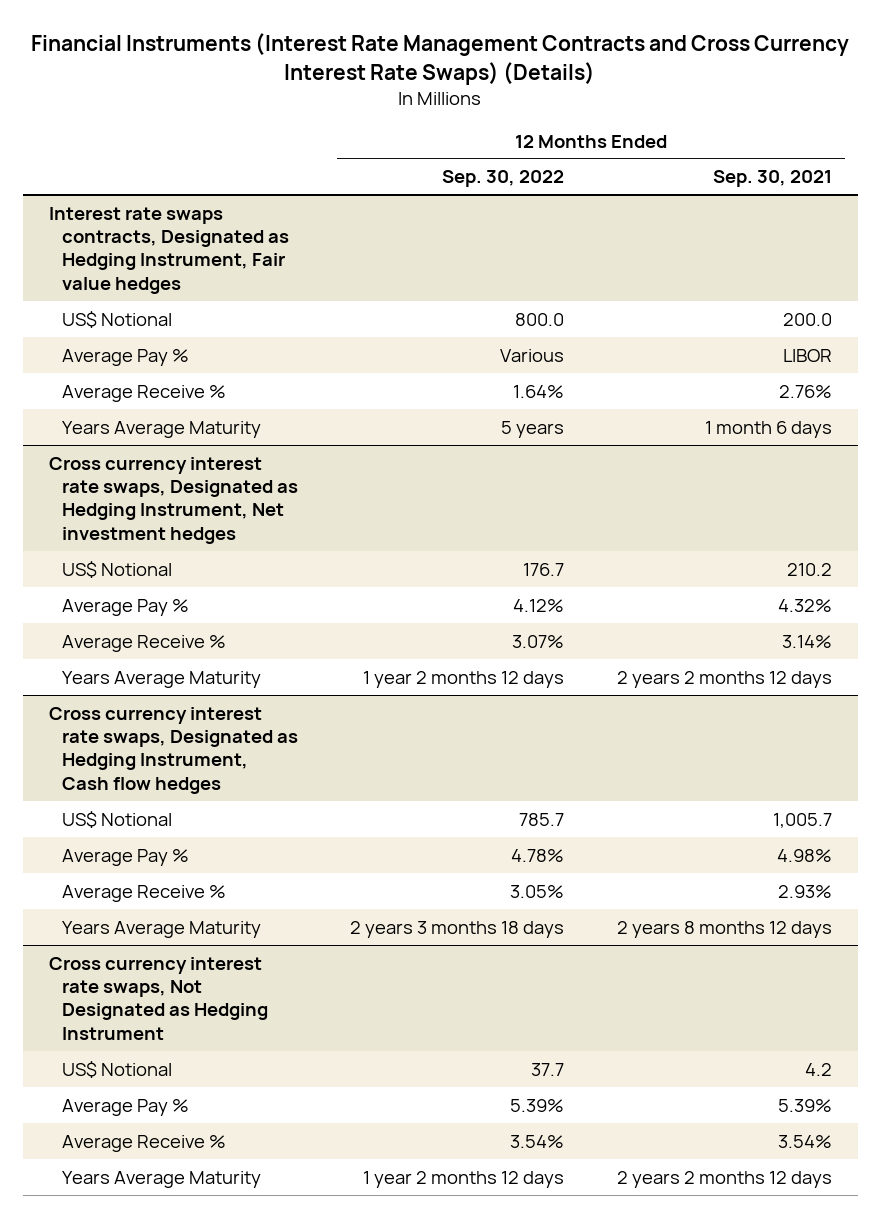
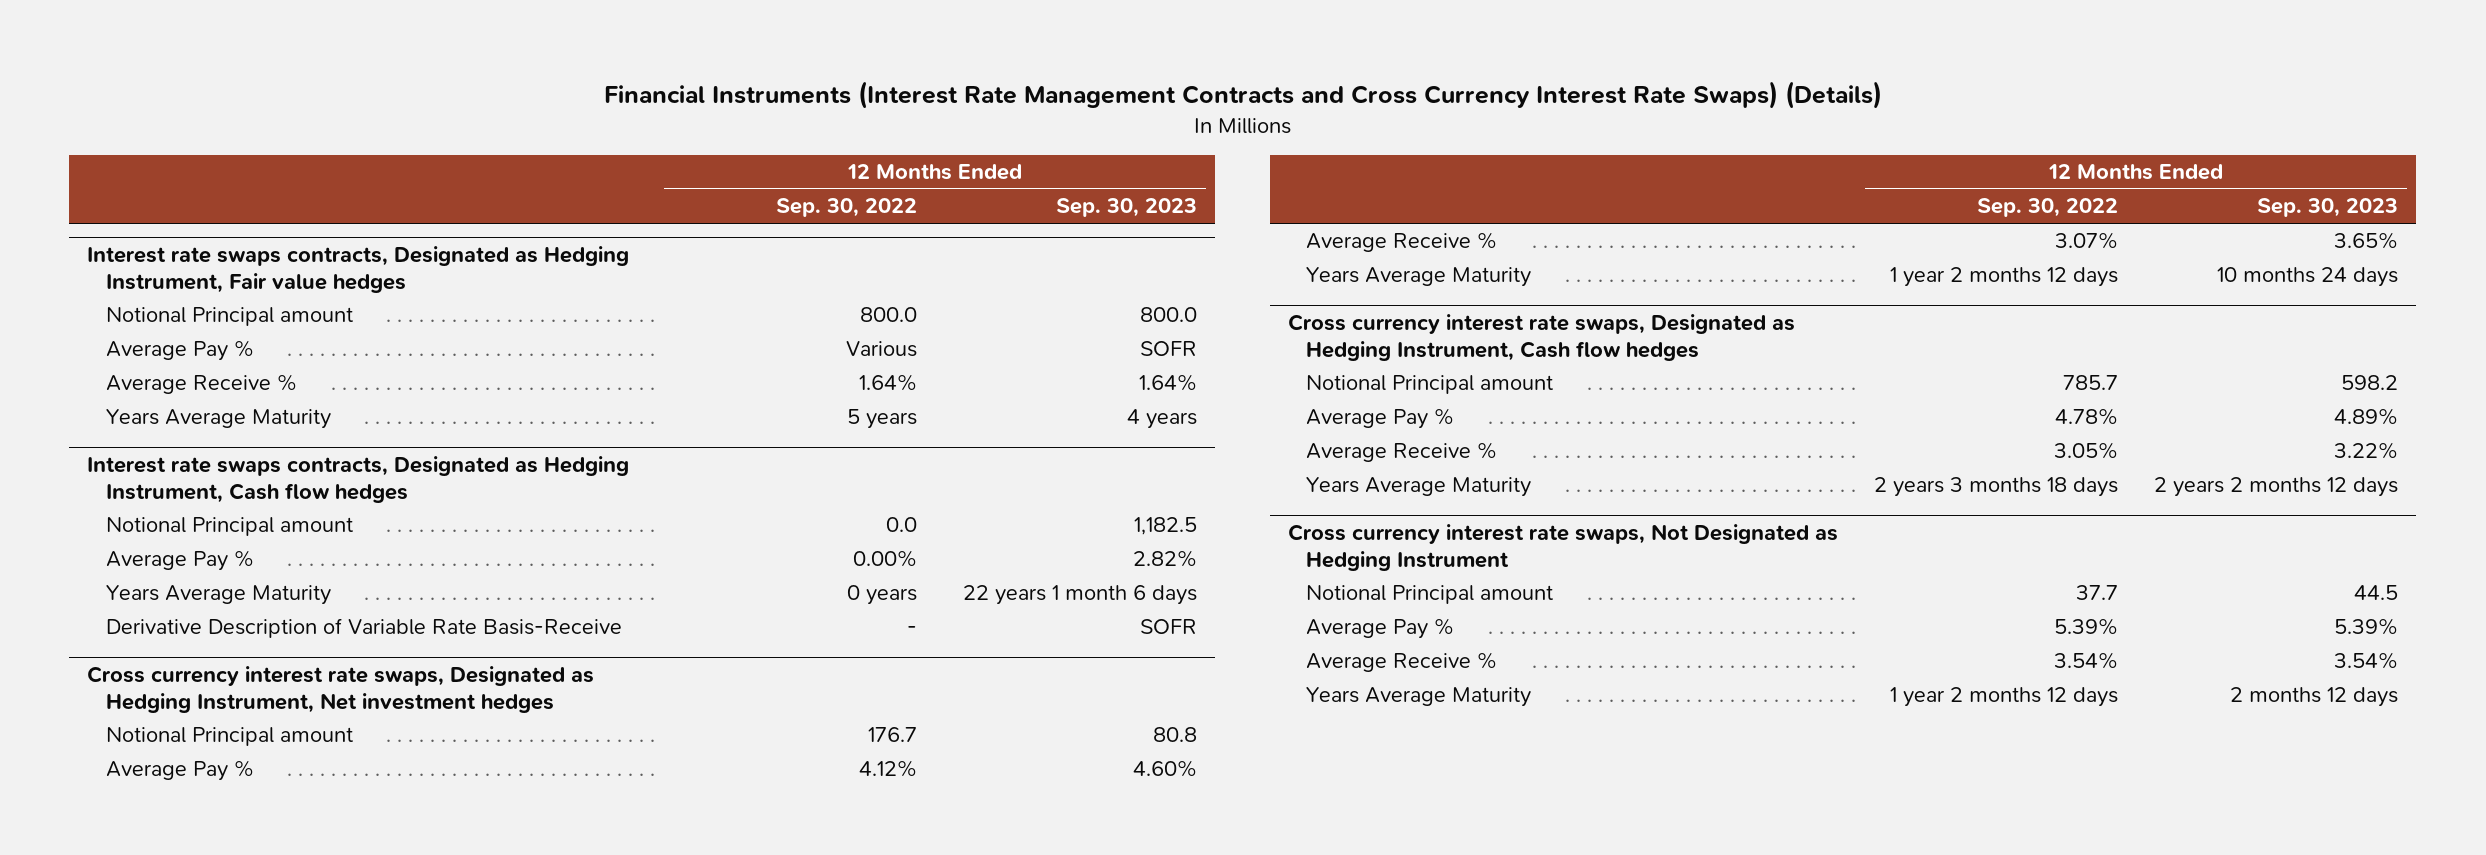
[712,170,832,188] Sep. 30, 2021 -> none
none -> [1056,198,1198,218] Sep. 30, 2023
[62,310,173,328] US$ Notional -> [105,307,353,327] Notional Principal amount
none -> [87,455,630,503] Interest rate swaps contracts, Designated as Hedging Instrument, Cash flow hedges
none -> [105,517,353,537] Notional Principal amount
none -> [105,550,254,572] Average Pay %
none -> [105,585,331,606] Years Average Maturity
none -> [105,618,622,639] Derivative Description of Variable Rate Basis-Receive
[62,560,173,578] US$ Notional -> [105,727,353,747] Notional Principal amount
[62,810,173,828] US$ Notional -> [1306,375,1554,395] Notional Principal amount
[62,1060,173,1078] US$ Notional -> [1306,585,1554,605] Notional Principal amount

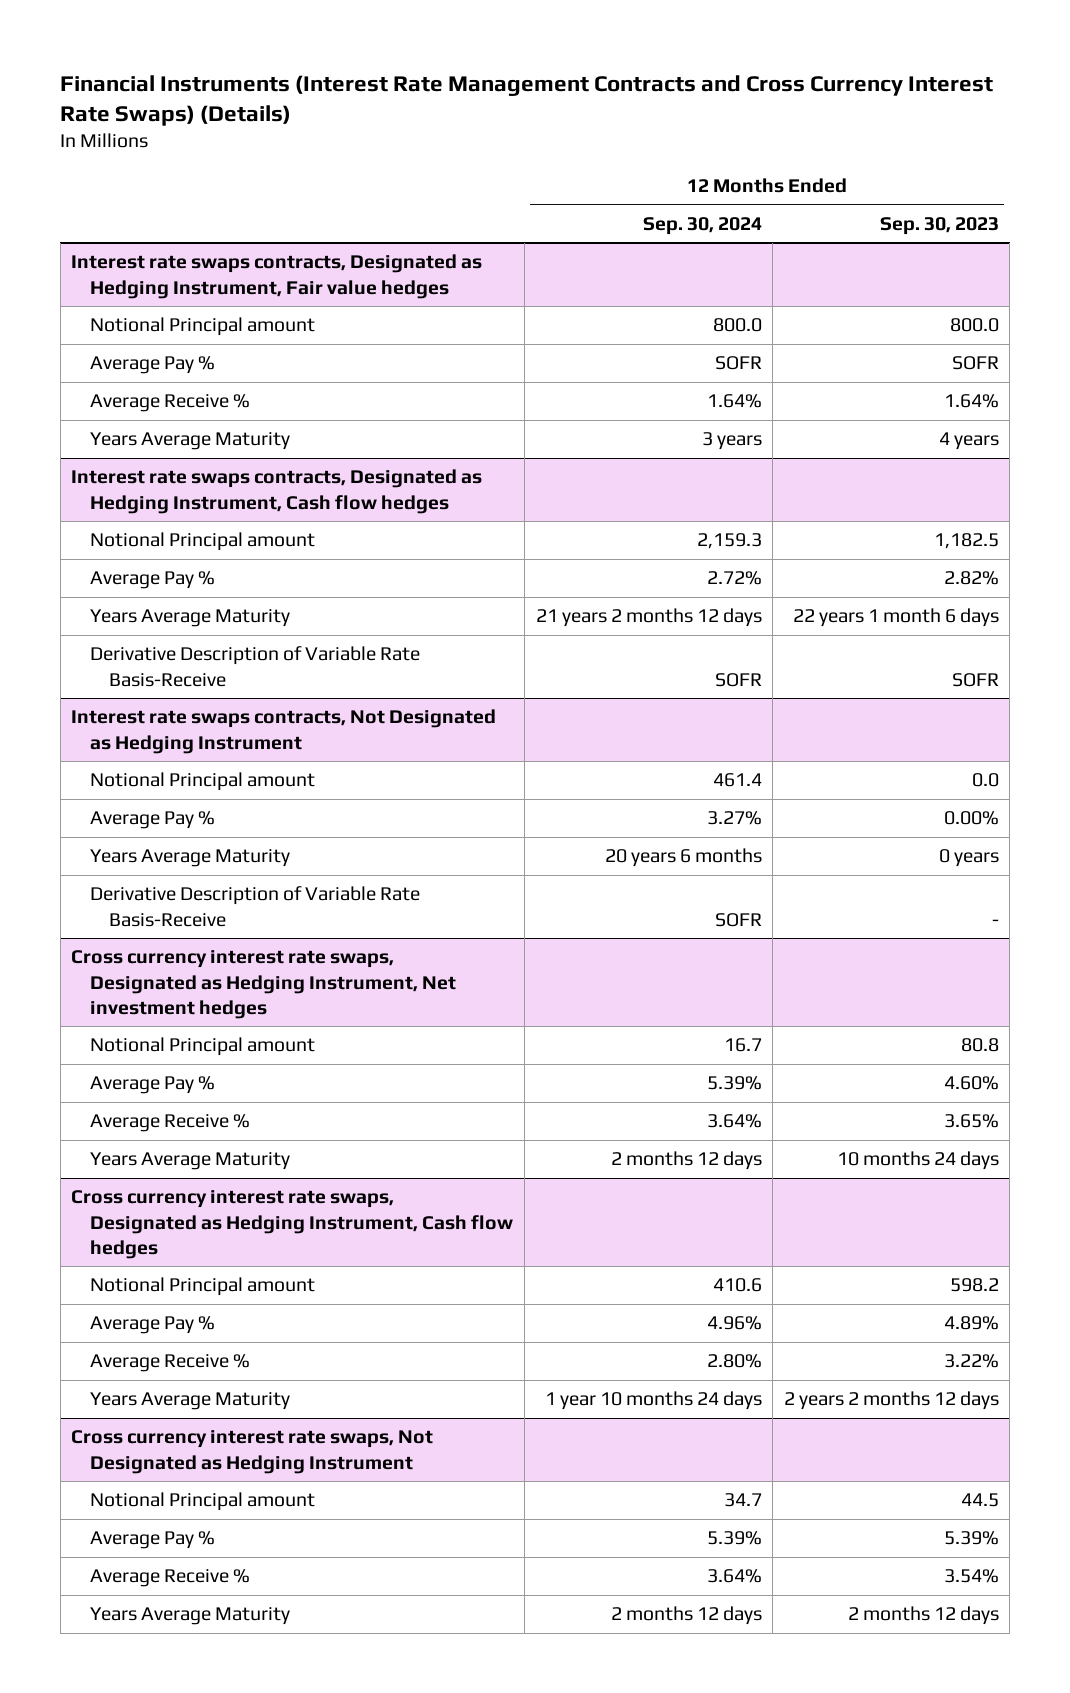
[776,198,918,218] Sep. 30, 2022 -> none
none -> [642,216,762,235] Sep. 30, 2024
none -> [71,709,497,754] Interest rate swaps contracts, Not Designated as Hedging Instrument
none -> [90,772,316,792] Notional Principal amount
none -> [90,811,216,830] Average Pay %
none -> [90,849,291,868] Years Average Maturity
none -> [90,886,421,927] Derivative Description of Variable Rate Basis-Receive

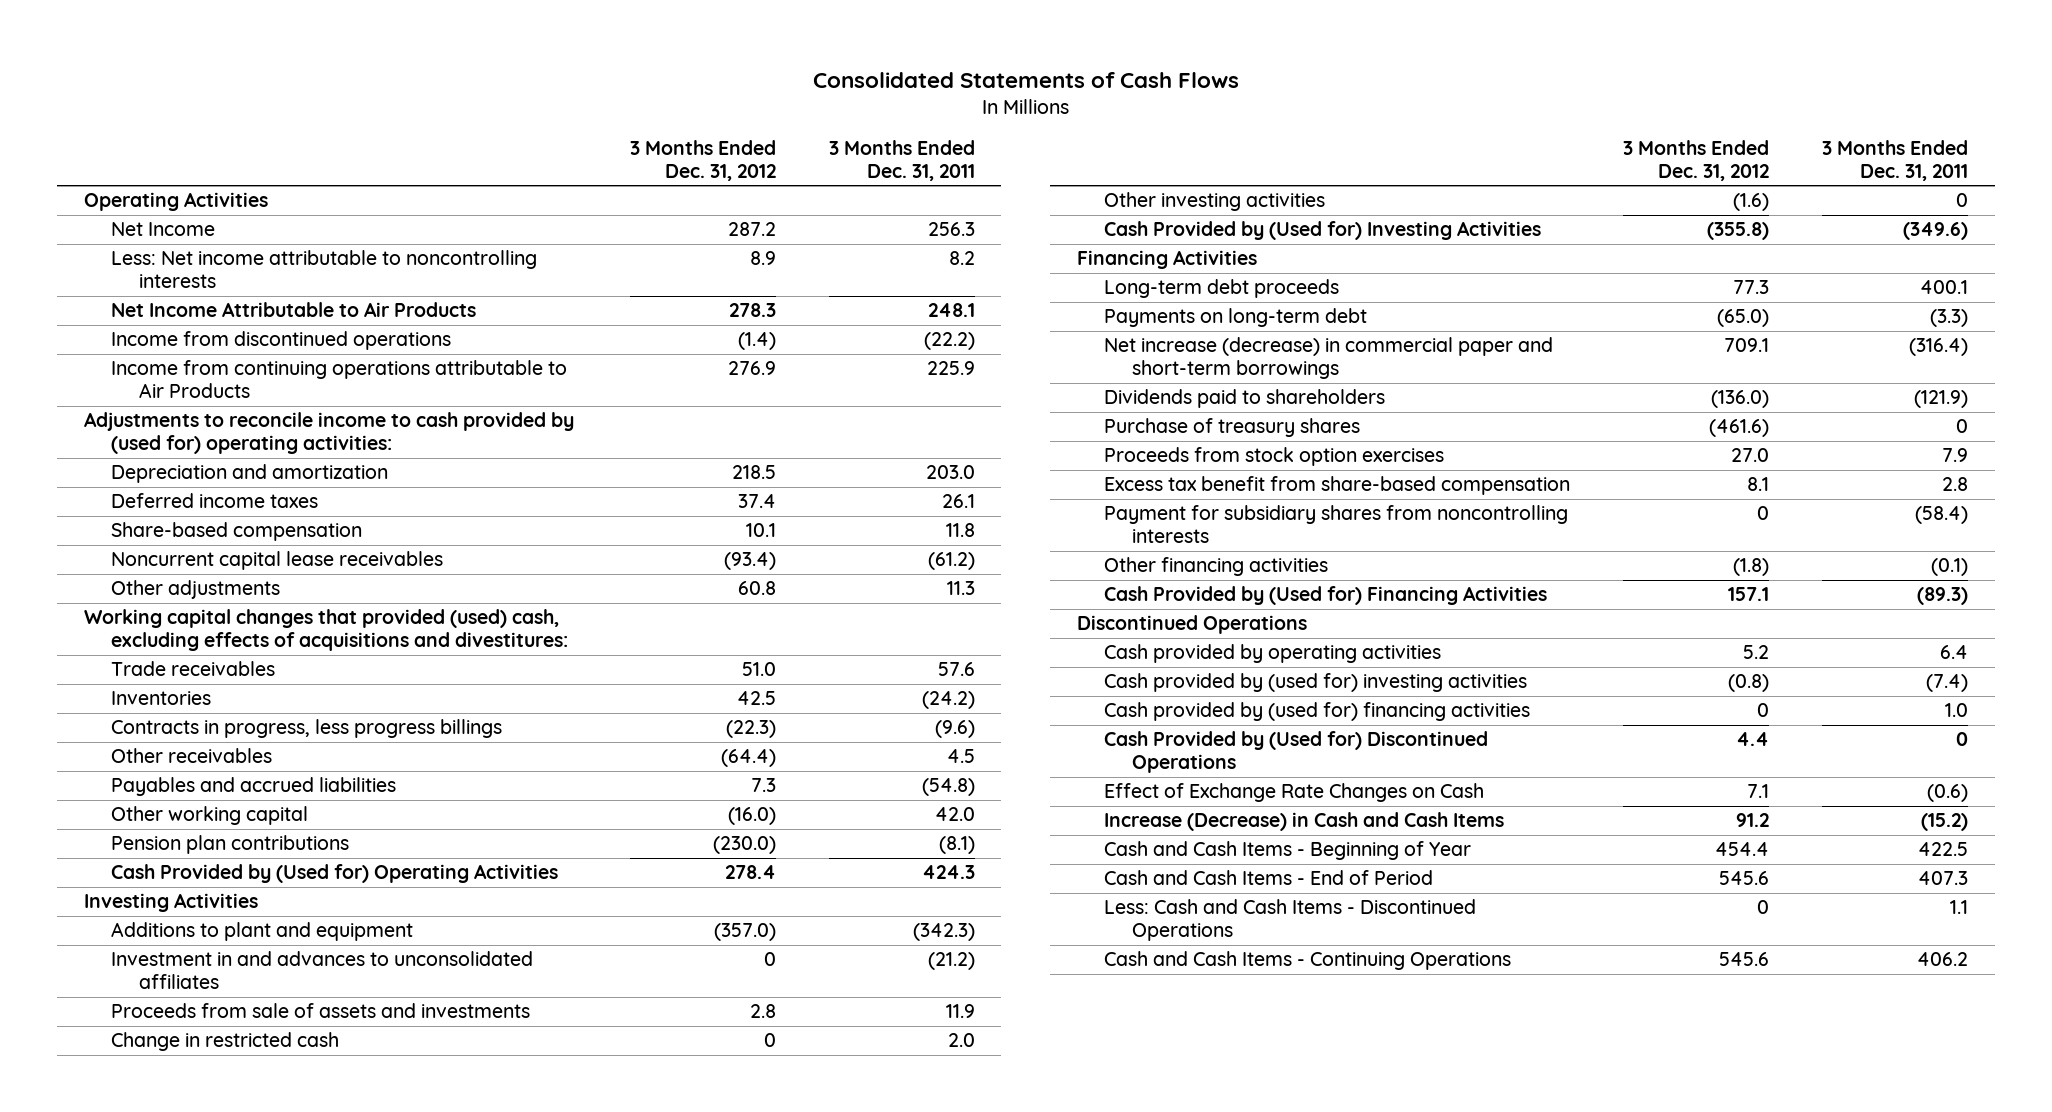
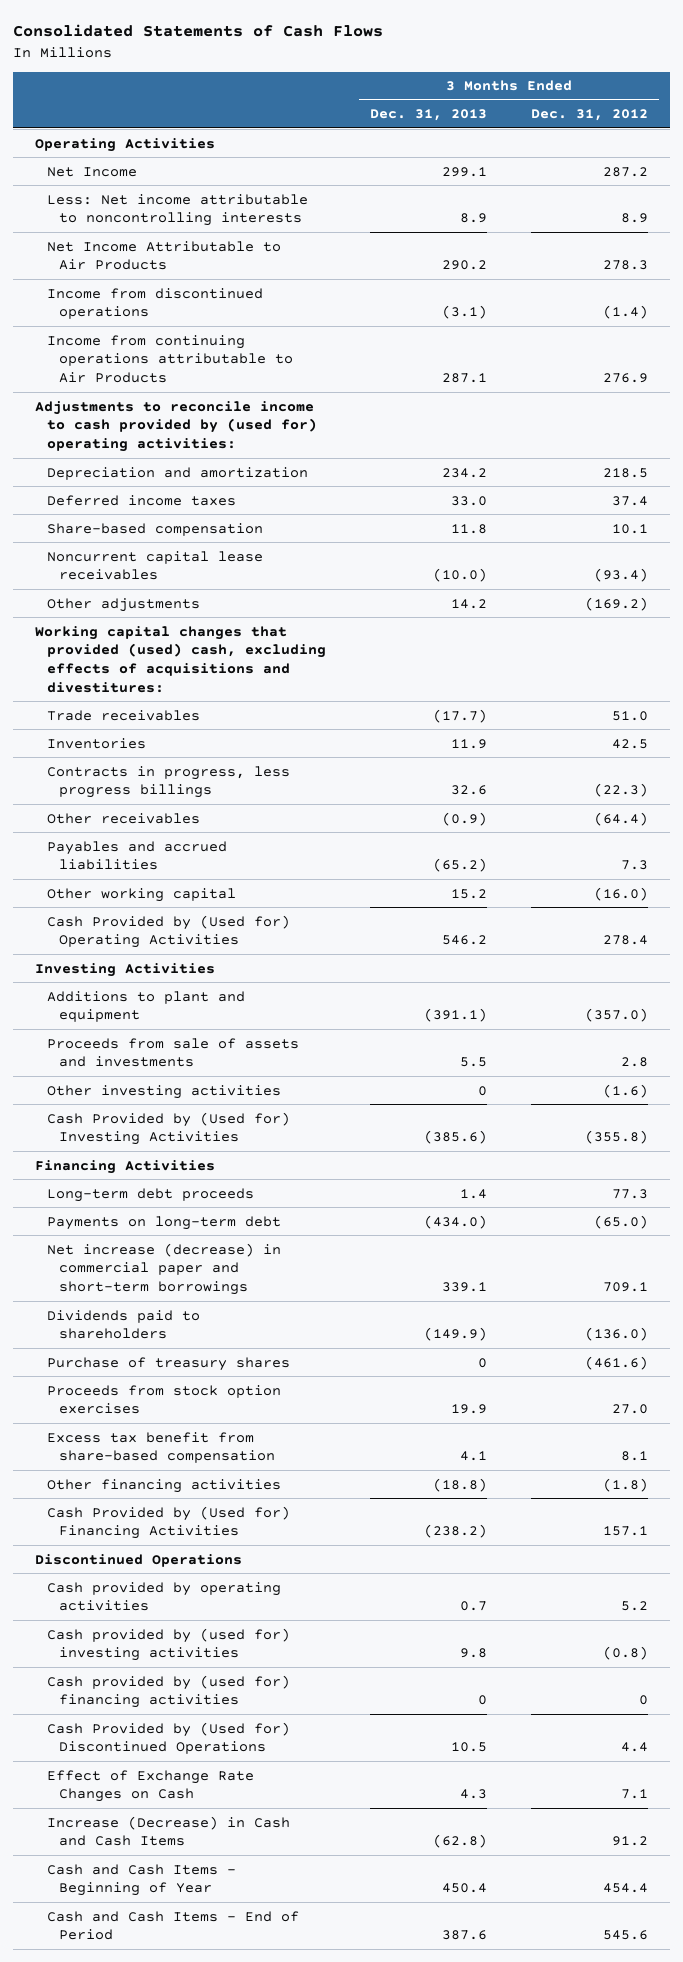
[829,139,976,181] 3 Months Ended Dec. 31, 2011 -> none
none -> [370,109,488,122] Dec. 31, 2013
[738,581,777,596] 60.8 -> [585,596,649,611] (169.2)
[111,835,350,855] Pension plan contributions -> none
[111,951,534,990] Investment in and advances to unconsolidated affiliates -> none
[111,1032,340,1052] Change in restricted cash -> none
[1104,505,1569,544] Payment for subsidiary shares from noncontrolling interests -> none
[1104,899,1477,942] Less: Cash and Cash Items - Discontinued Operations -> none
[1104,951,1512,971] Cash and Cash Items - Continuing Operations -> none

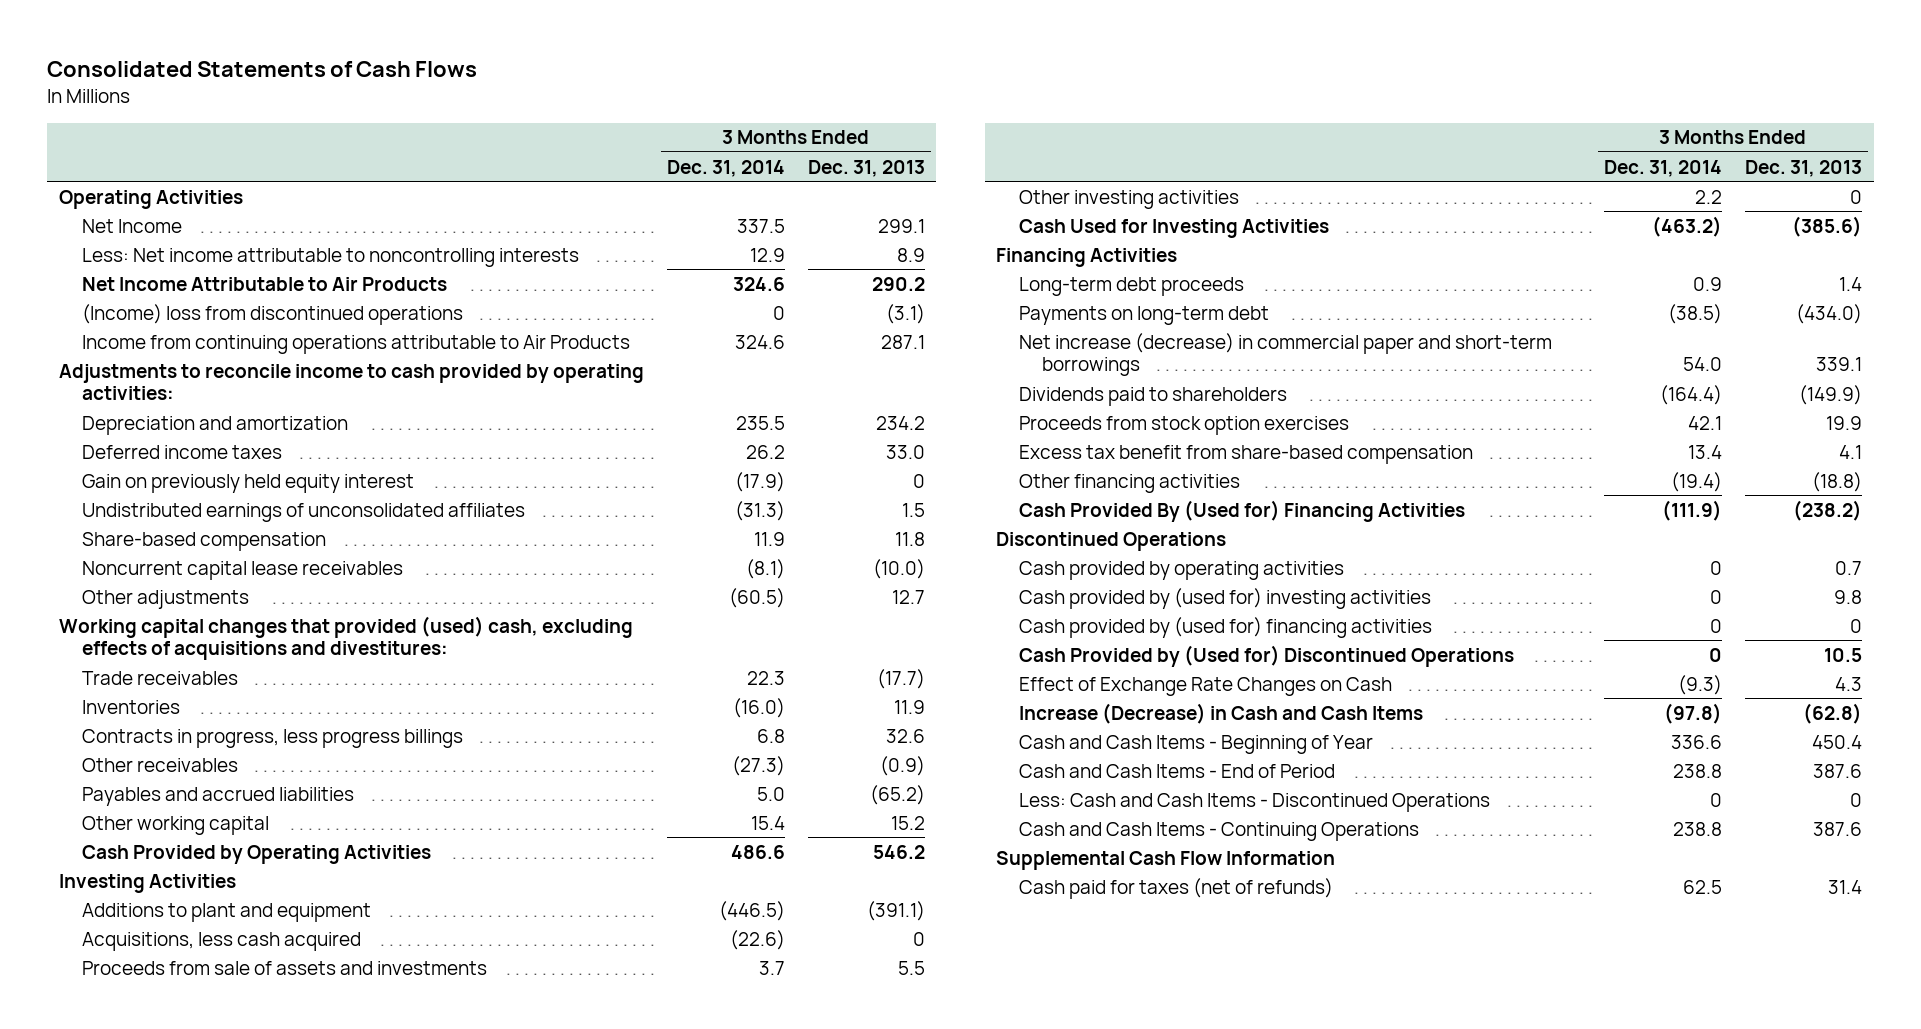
[531,109,649,122] Dec. 31, 2012 -> none
none -> [666,159,785,177] Dec. 31, 2014
[47,287,264,320] Income from discontinued operations -> [81,303,463,325] (Income) loss from discontinued operations
[35,400,318,453] Adjustments to reconcile income to cash provided by (used for) operating activities: -> [58,363,644,401] Adjustments to reconcile income to cash provided by operating activities:
none -> [81,473,414,493] Gain on previously held equity interest
none -> [81,502,525,522] Undistributed earnings of unconsolidated affiliates
[451,598,488,609] 14.2 -> [891,589,925,604] 12.7
[47,914,291,949] Cash Provided by (Used for) Operating Activities -> [81,844,431,864] Cash Provided by Operating Activities
none -> [81,931,361,951] Acquisitions, less cash acquired
[47,1111,291,1146] Cash Provided by (Used for) Investing Activities -> [1019,218,1330,238] Cash Used for Investing Activities
[47,1356,291,1371] Purchase of treasury shares -> none
[47,1505,291,1540] Cash Provided by (Used for) Financing Activities -> [1019,499,1466,522] Cash Provided By (Used for) Financing Activities
none -> [1019,792,1491,812] Less: Cash and Cash Items - Discontinued Operations
none -> [1019,821,1420,841] Cash and Cash Items - Continuing Operations
none -> [996,850,1336,870] Supplemental Cash Flow Information
none -> [1019,877,1334,899] Cash paid for taxes (net of refunds)

